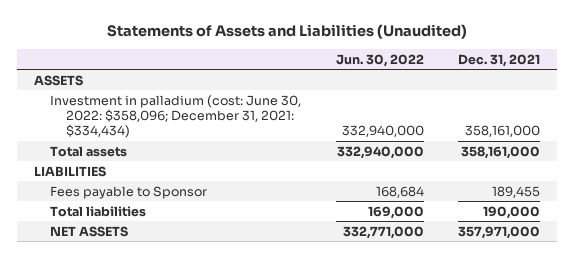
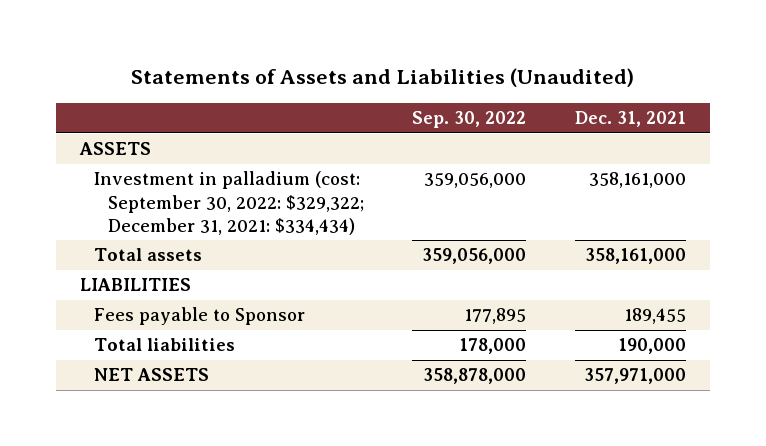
[335,53,424,67] Jun. 30, 2022 -> none
none -> [412,111,527,129] Sep. 30, 2022
[50,94,302,139] Investment in palladium (cost: June 30, 2022: $358,096; December 31, 2021: $334,434) -> [93,171,364,235] Investment in palladium (cost: September 30, 2022: $329,322; December 31, 2021: $334,434)

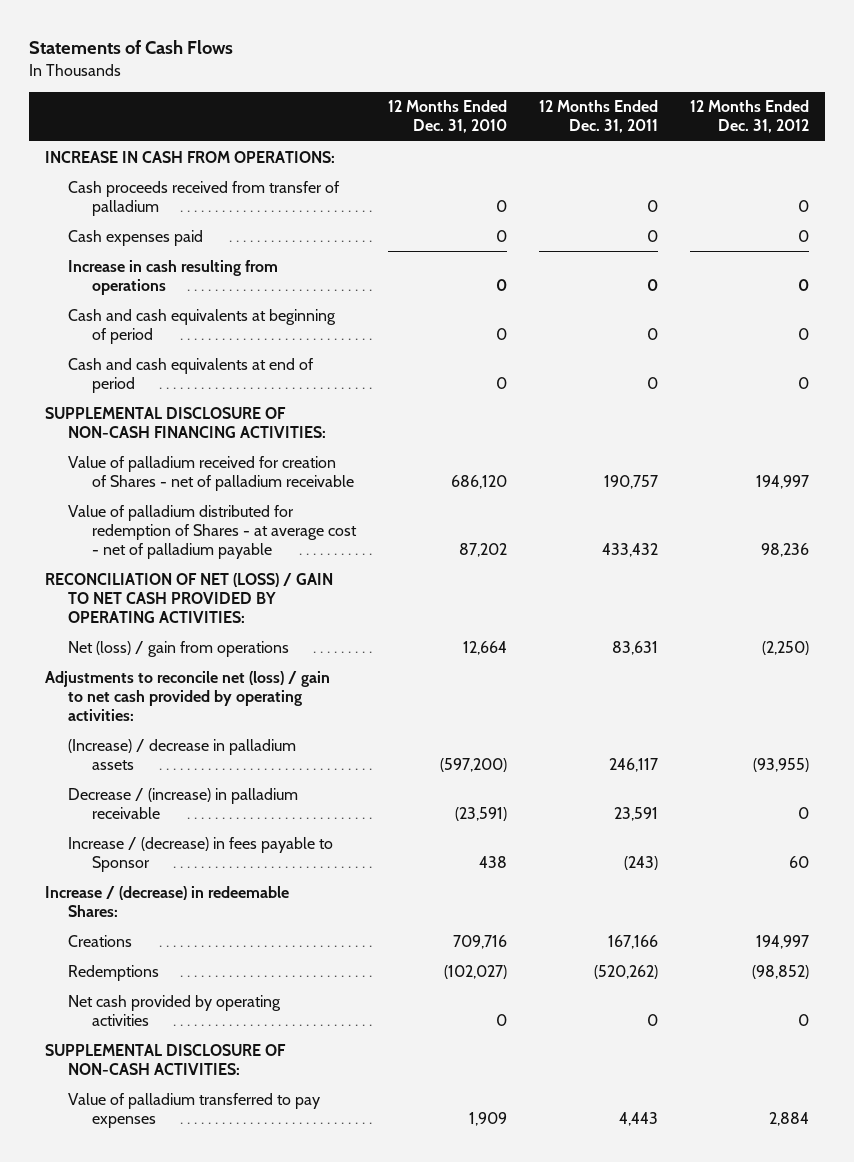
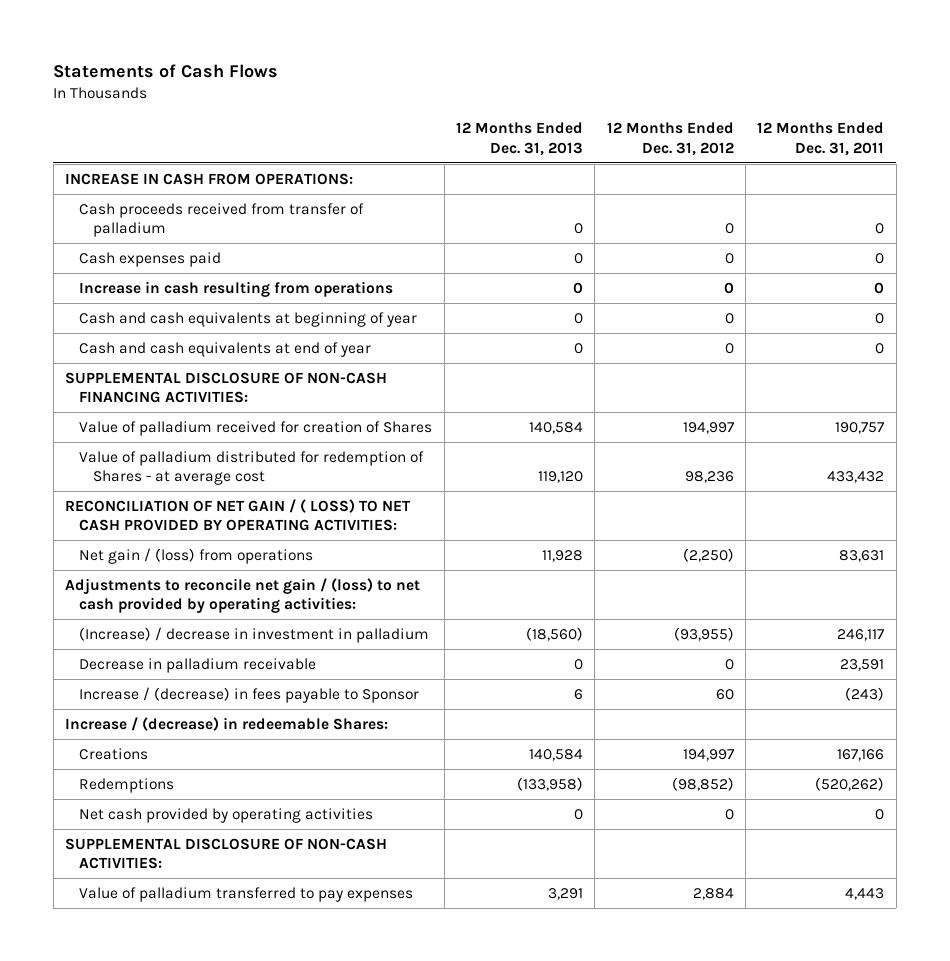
[387,100,507,134] 12 Months Ended Dec. 31, 2010 -> none
none -> [455,122,583,156] 12 Months Ended Dec. 31, 2013
[68,308,337,344] Cash and cash equivalents at beginning of period -> [79,311,418,327] Cash and cash equivalents at beginning of year
[68,357,315,393] Cash and cash equivalents at end of period -> [79,341,372,357] Cash and cash equivalents at end of year
[68,455,354,491] Value of palladium received for creation of Shares - net of palladium receivable -> [79,420,433,436] Value of palladium received for creation of Shares
[68,504,357,560] Value of palladium distributed for redemption of Shares - at average cost - net of palladium payable -> [79,450,425,486] Value of palladium distributed for redemption of Shares - at average cost
[45,572,334,624] RECONCILIATION OF NET (LOSS) / GAIN TO NET CASH PROVIDED BY OPERATING ACTIVITIES: -> [65,498,412,532] RECONCILIATION OF NET GAIN / ( LOSS) TO NET CASH PROVIDED BY OPERATING ACTIVITIES:
[68,640,290,657] Net (loss) / gain from operations -> [79,547,314,564] Net gain / (loss) from operations
[45,670,331,722] Adjustments to reconcile net (loss) / gain to net cash provided by operating activities: -> [65,577,421,614] Adjustments to reconcile net gain / (loss) to net cash provided by operating activities:
[68,738,297,770] (Increase) / decrease in palladium assets -> [79,626,430,643] (Increase) / decrease in investment in palladium
[68,787,299,819] Decrease / (increase) in palladium receivable -> [79,657,317,673] Decrease in palladium receivable

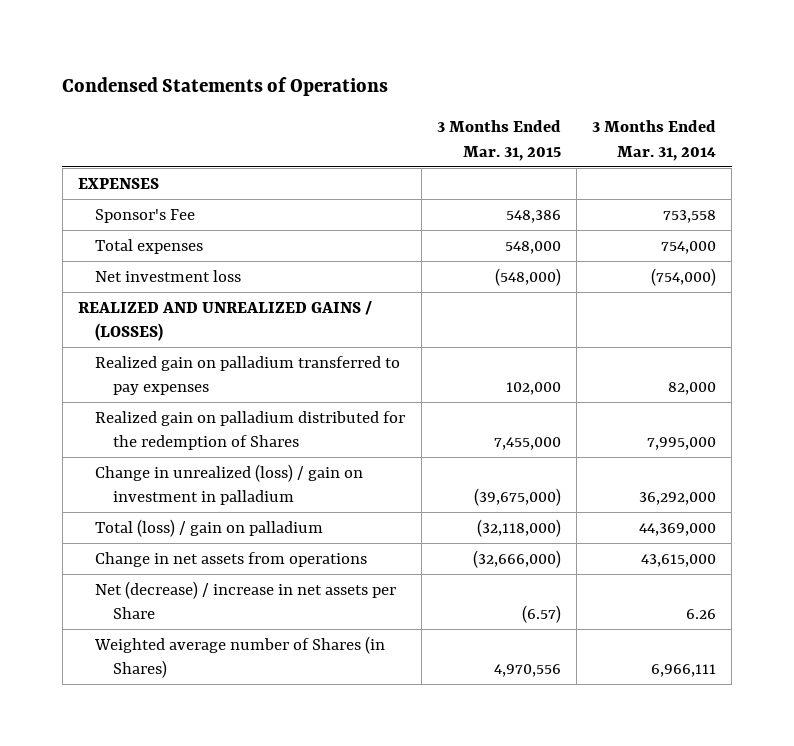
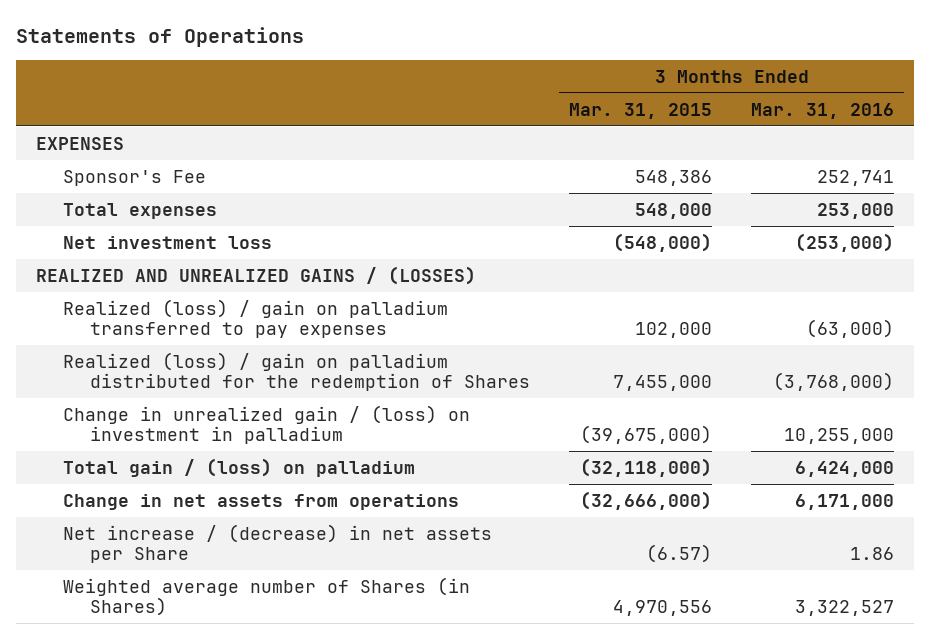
[62,76,389,96] Condensed Statements of Operations -> [16,26,305,47] Statements of Operations
[592,120,717,161] 3 Months Ended Mar. 31, 2014 -> none
none -> [751,102,895,119] Mar. 31, 2016
[95,355,401,396] Realized gain on palladium transferred to pay expenses -> [62,298,448,339] Realized (loss) / gain on palladium transferred to pay expenses
[95,410,406,451] Realized gain on palladium distributed for the redemption of Shares -> [62,351,530,392] Realized (loss) / gain on palladium distributed for the redemption of Shares
[95,463,364,506] Change in unrealized (loss) / gain on investment in palladium -> [62,404,470,445] Change in unrealized gain / (loss) on investment in palladium
[95,518,324,537] Total (loss) / gain on palladium -> [62,457,415,477] Total gain / (loss) on palladium
[95,580,397,620] Net (decrease) / increase in net assets per Share -> [62,523,492,564] Net increase / (decrease) in net assets per Share

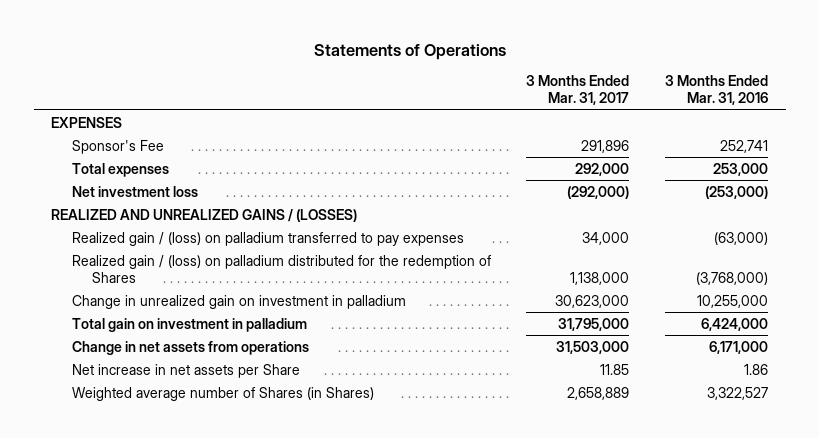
[569,102,713,119] Mar. 31, 2015 -> none
none -> [526,75,630,106] 3 Months Ended Mar. 31, 2017
[62,298,448,339] Realized (loss) / gain on palladium transferred to pay expenses -> [71,231,464,246] Realized gain / (loss) on palladium transferred to pay expenses
[62,351,530,392] Realized (loss) / gain on palladium distributed for the redemption of Shares -> [71,254,491,283] Realized gain / (loss) on palladium distributed for the redemption of Shares
[62,404,470,445] Change in unrealized gain / (loss) on investment in palladium -> [71,294,406,309] Change in unrealized gain on investment in palladium
[62,457,415,477] Total gain / (loss) on palladium -> [71,317,307,332] Total gain on investment in palladium
[62,523,492,564] Net increase / (decrease) in net assets per Share -> [71,363,300,378] Net increase in net assets per Share

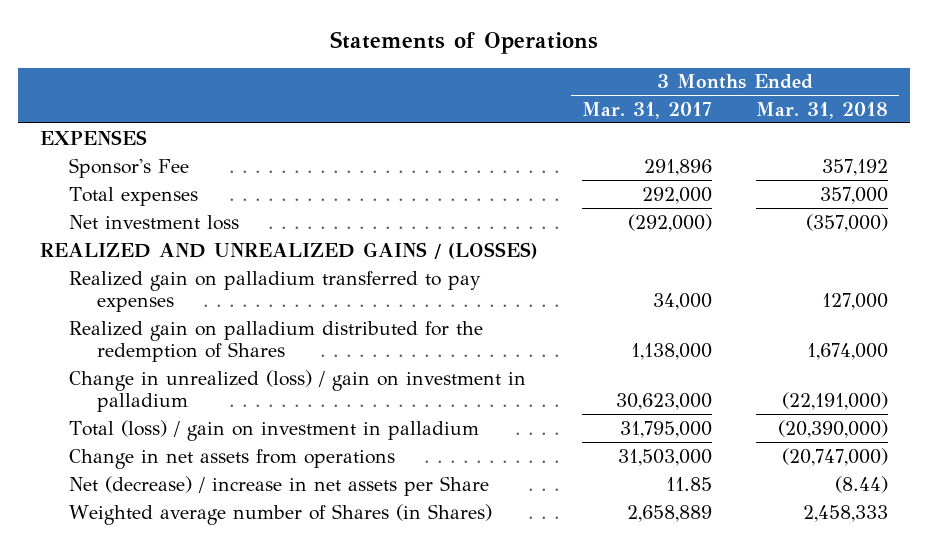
[664,75,768,106] 3 Months Ended Mar. 31, 2016 -> none
none -> [756,101,889,119] Mar. 31, 2018
[71,231,464,246] Realized gain / (loss) on palladium transferred to pay expenses -> [68,270,481,313] Realized gain on palladium transferred to pay expenses
[71,254,491,283] Realized gain / (loss) on palladium distributed for the redemption of Shares -> [68,320,483,363] Realized gain on palladium distributed for the redemption of Shares
[71,294,406,309] Change in unrealized gain on investment in palladium -> [68,369,526,413] Change in unrealized (loss) / gain on investment in palladium
[71,317,307,332] Total gain on investment in palladium -> [68,419,479,441] Total (loss) / gain on investment in palladium
[71,363,300,378] Net increase in net assets per Share -> [68,475,489,496] Net (decrease) / increase in net assets per Share

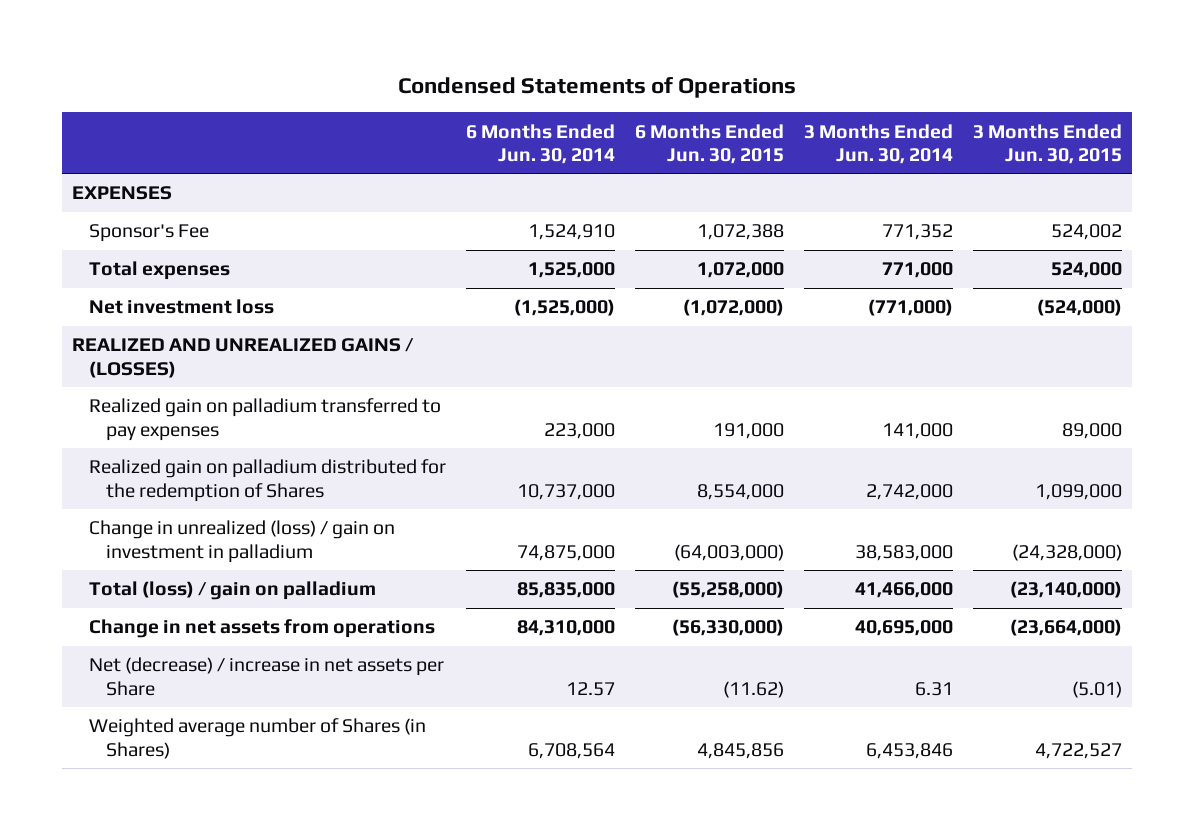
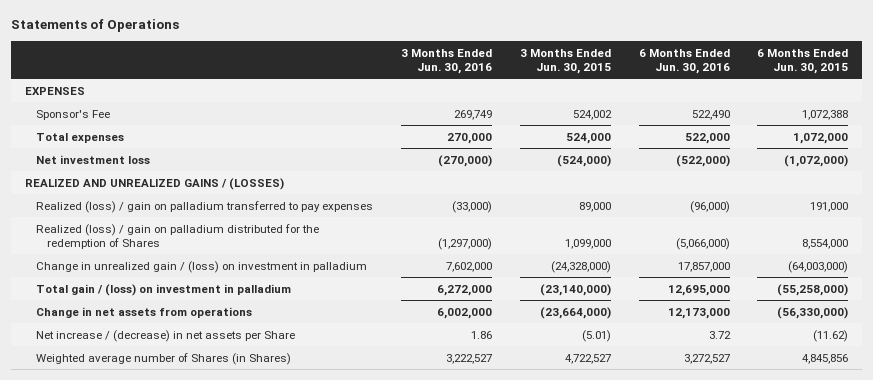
[398,76,797,98] Condensed Statements of Operations -> [10,19,179,33] Statements of Operations
[466,123,616,165] 6 Months Ended Jun. 30, 2014 -> none
[804,123,954,165] 3 Months Ended Jun. 30, 2014 -> none
none -> [400,48,492,74] 3 Months Ended Jun. 30, 2016
none -> [638,48,730,74] 6 Months Ended Jun. 30, 2016
[89,398,442,441] Realized gain on palladium transferred to pay expenses -> [36,200,374,213] Realized (loss) / gain on palladium transferred to pay expenses
[89,459,447,502] Realized gain on palladium distributed for the redemption of Shares -> [36,223,320,250] Realized (loss) / gain on palladium distributed for the redemption of Shares
[89,520,396,563] Change in unrealized (loss) / gain on investment in palladium -> [36,260,368,273] Change in unrealized gain / (loss) on investment in palladium
[89,581,377,601] Total (loss) / gain on palladium -> [36,283,292,296] Total gain / (loss) on investment in palladium
[89,657,445,696] Net (decrease) / increase in net assets per Share -> [36,329,296,342] Net increase / (decrease) in net assets per Share

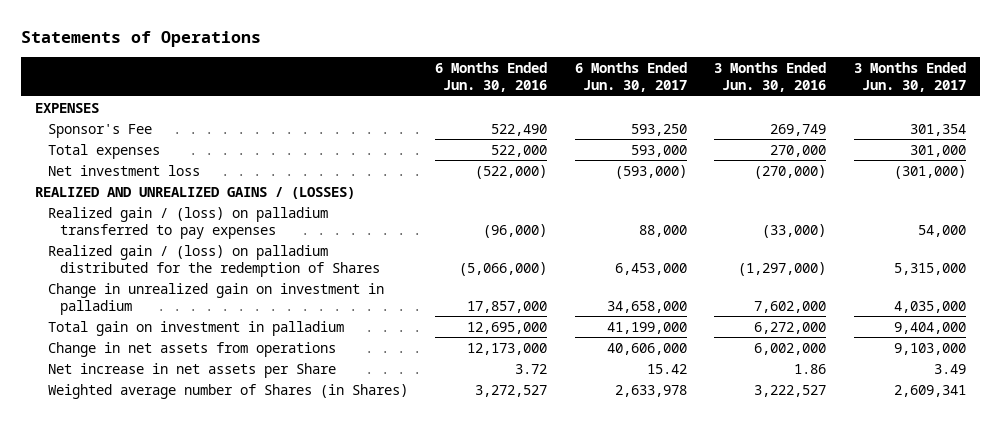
[519,48,611,74] 3 Months Ended Jun. 30, 2015 -> none
[757,48,849,74] 6 Months Ended Jun. 30, 2015 -> none
none -> [574,62,687,93] 6 Months Ended Jun. 30, 2017
none -> [853,62,966,93] 3 Months Ended Jun. 30, 2017
[36,200,374,213] Realized (loss) / gain on palladium transferred to pay expenses -> [47,206,328,239] Realized gain / (loss) on palladium transferred to pay expenses
[36,223,320,250] Realized (loss) / gain on palladium distributed for the redemption of Shares -> [47,244,381,277] Realized gain / (loss) on palladium distributed for the redemption of Shares
[36,260,368,273] Change in unrealized gain / (loss) on investment in palladium -> [47,282,384,315] Change in unrealized gain on investment in palladium
[36,283,292,296] Total gain / (loss) on investment in palladium -> [47,320,344,336] Total gain on investment in palladium
[36,329,296,342] Net increase / (decrease) in net assets per Share -> [47,362,336,378] Net increase in net assets per Share

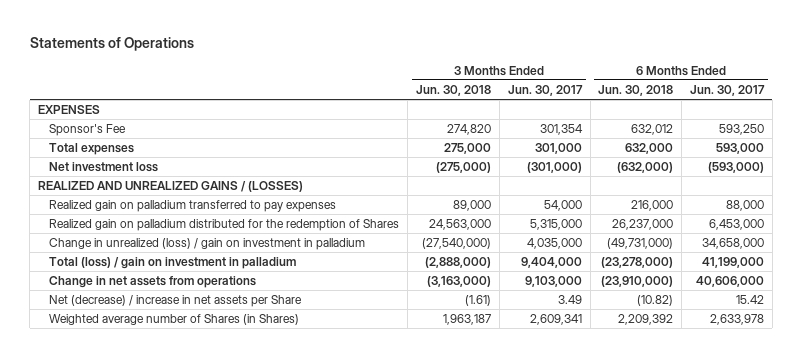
[435,62,548,93] 6 Months Ended Jun. 30, 2016 -> none
[714,62,827,93] 3 Months Ended Jun. 30, 2016 -> none
none -> [416,84,492,96] Jun. 30, 2018
none -> [598,84,674,96] Jun. 30, 2018
[47,206,328,239] Realized gain / (loss) on palladium transferred to pay expenses -> [49,200,337,213] Realized gain on palladium transferred to pay expenses
[47,244,381,277] Realized gain / (loss) on palladium distributed for the redemption of Shares -> [49,219,400,232] Realized gain on palladium distributed for the redemption of Shares
[47,282,384,315] Change in unrealized gain on investment in palladium -> [49,238,366,251] Change in unrealized (loss) / gain on investment in palladium
[47,320,344,336] Total gain on investment in palladium -> [49,257,297,270] Total (loss) / gain on investment in palladium
[47,362,336,378] Net increase in net assets per Share -> [49,295,303,308] Net (decrease) / increase in net assets per Share

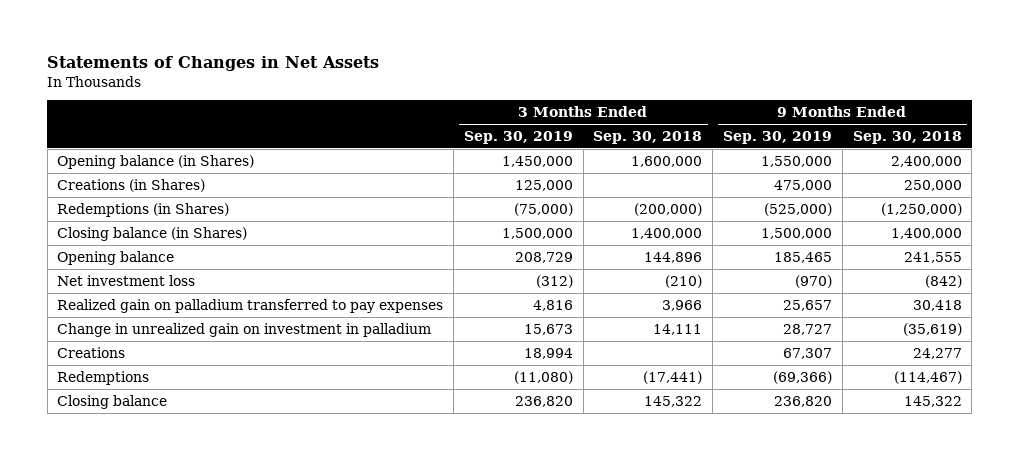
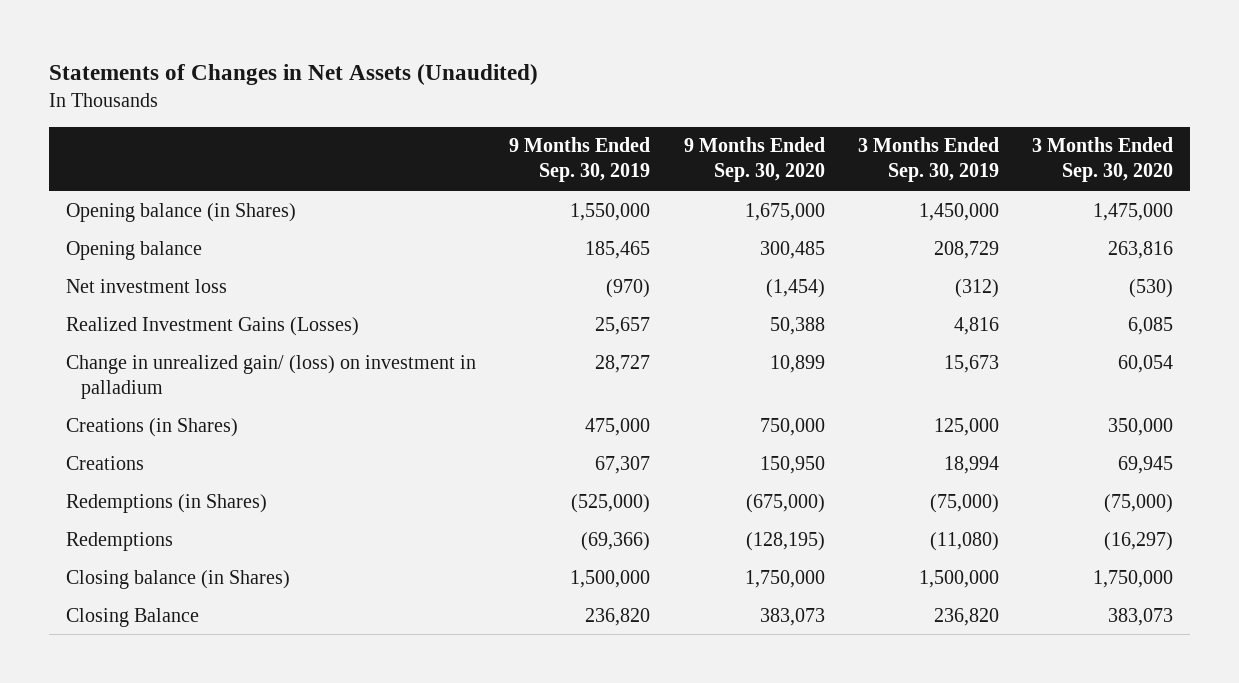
[47,56,380,72] Statements of Changes in Net Assets -> [48,63,538,85] Statements of Changes in Net Assets (Unaudited)
[593,130,703,144] Sep. 30, 2018 -> none
[852,130,962,144] Sep. 30, 2018 -> none
none -> [683,137,825,183] 9 Months Ended Sep. 30, 2020
none -> [1032,137,1174,183] 3 Months Ended Sep. 30, 2020
[57,298,444,313] Realized gain on palladium transferred to pay expenses -> [65,316,359,336] Realized Investment Gains (Losses)
[57,322,432,337] Change in unrealized gain on investment in palladium -> [65,354,476,399] Change in unrealized gain/ (loss) on investment in palladium
[57,178,206,192] Creations (in Shares) -> [65,417,238,437] Creations (in Shares)
[57,202,230,217] Redemptions (in Shares) -> [65,493,267,513] Redemptions (in Shares)
[57,226,248,241] Closing balance (in Shares) -> [65,569,290,589] Closing balance (in Shares)
[57,394,168,409] Closing balance -> [65,607,199,627] Closing Balance

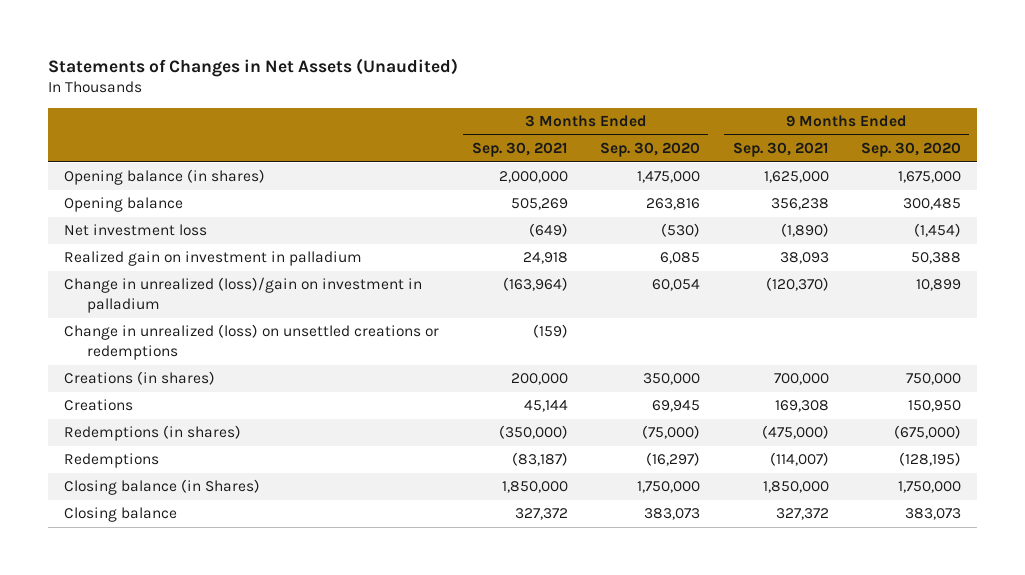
[509,137,651,183] 9 Months Ended Sep. 30, 2019 -> none
[857,137,999,183] 3 Months Ended Sep. 30, 2019 -> none
none -> [471,141,568,157] Sep. 30, 2021
none -> [732,141,829,157] Sep. 30, 2021
[65,202,296,222] Opening balance (in Shares) -> [64,169,266,186] Opening balance (in shares)
[65,316,359,336] Realized Investment Gains (Losses) -> [64,251,363,267] Realized gain on investment in palladium
[65,354,476,399] Change in unrealized gain/ (loss) on investment in palladium -> [64,277,423,314] Change in unrealized (loss)/gain on investment in palladium
none -> [64,324,440,361] Change in unrealized (loss) on unsettled creations or redemptions
[65,417,238,437] Creations (in Shares) -> [64,371,216,386] Creations (in shares)
[65,493,267,513] Redemptions (in Shares) -> [64,425,242,442] Redemptions (in shares)
[65,607,199,627] Closing Balance -> [64,507,178,523] Closing balance

